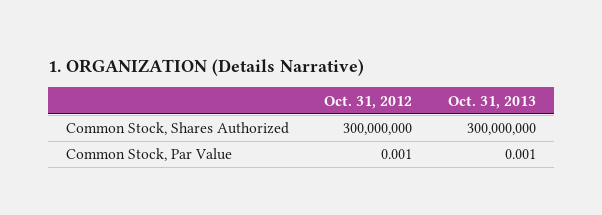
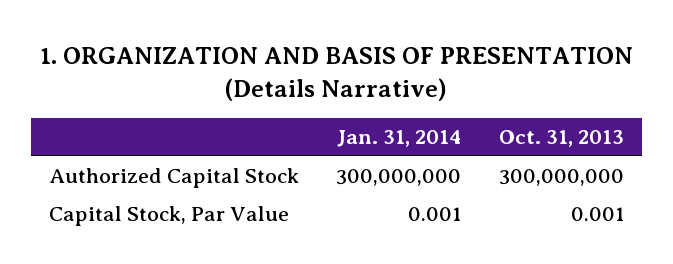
[47,58,364,76] 1. ORGANIZATION (Details Narrative) -> [40,46,634,101] 1. ORGANIZATION AND BASIS OF PRESENTATION (Details Narrative)
[324,95,413,109] Oct. 31, 2012 -> none
none -> [337,130,462,148] Jan. 31, 2014
[65,122,289,136] Common Stock, Shares Authorized -> [49,168,300,189] Authorized Capital Stock
[65,148,232,162] Common Stock, Par Value -> [49,206,290,227] Capital Stock, Par Value

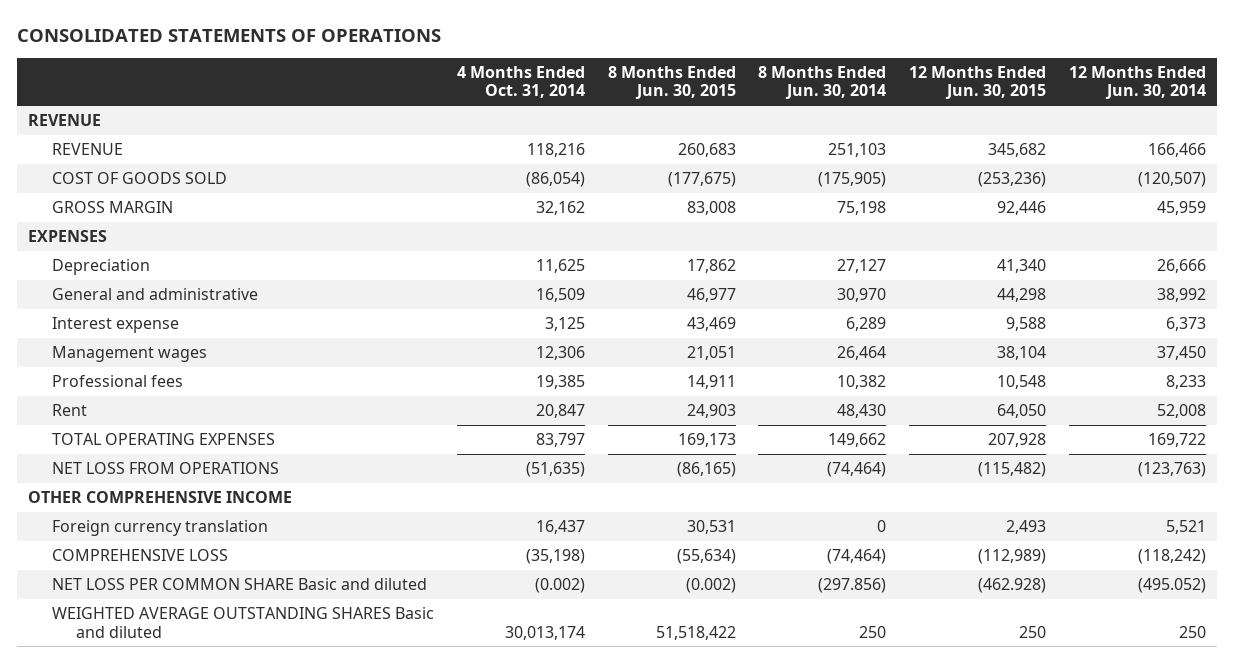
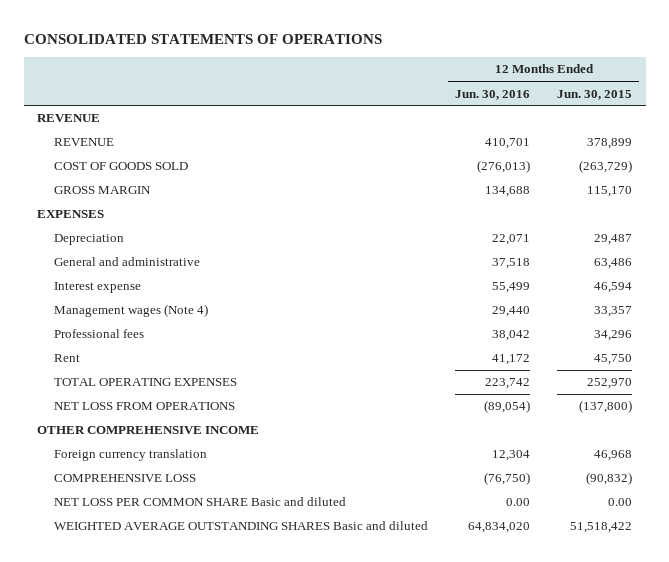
[456,66,585,99] 4 Months Ended Oct. 31, 2014 -> none
[607,66,736,100] 8 Months Ended Jun. 30, 2015 -> none
[758,66,887,100] 8 Months Ended Jun. 30, 2014 -> none
[1069,66,1207,100] 12 Months Ended Jun. 30, 2014 -> none
none -> [454,89,530,100] Jun. 30, 2016
[988,143,1047,158] 345,682 -> [587,138,633,150] 378,899
[978,172,1047,188] (253,236) -> [579,160,633,174] (263,729)
[997,201,1047,216] 92,446 -> [587,186,633,198] 115,170
[997,259,1047,274] 41,340 -> [594,234,633,246] 29,487
[997,288,1047,303] 44,298 -> [594,258,633,270] 63,486
[1006,317,1047,332] 9,588 -> [594,282,633,294] 46,594
[52,346,208,363] Management wages -> [53,304,208,318] Management wages (Note 4)
[997,346,1047,361] 38,104 -> [594,306,633,318] 33,357
[997,375,1047,390] 10,548 -> [594,330,633,342] 34,296
[997,404,1047,419] 64,050 -> [594,354,633,366] 45,750
[988,433,1047,448] 207,928 -> [587,378,633,390] 252,970
[978,462,1047,478] (115,482) -> [579,400,633,414] (137,800)
[1006,520,1047,535] 2,493 -> [594,450,633,462] 46,968
[978,549,1047,565] (112,989) -> [586,472,633,486] (90,832)
[978,578,1047,594] (462.928) -> [608,498,633,507] 0.00
[1019,625,1047,638] 250 -> [570,522,633,534] 51,518,422

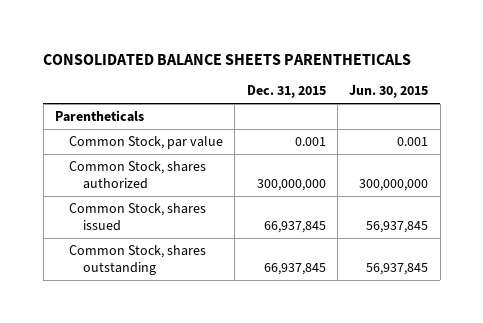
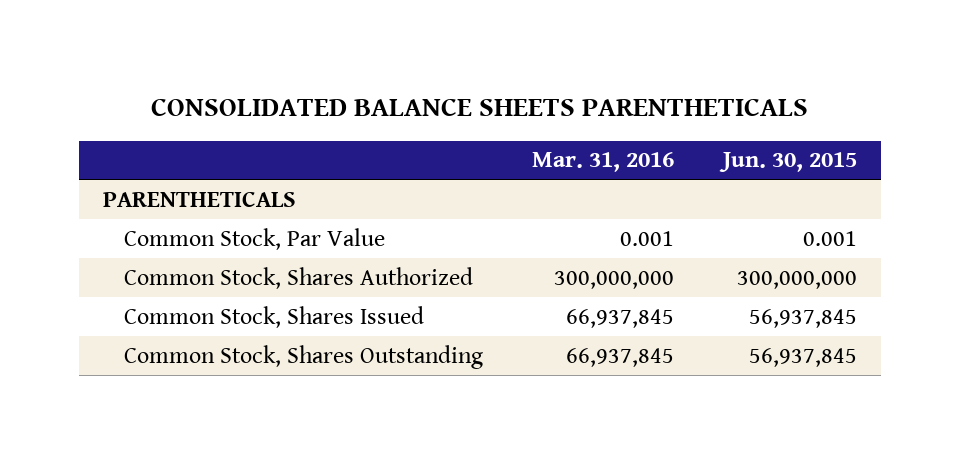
[246,85,326,99] Dec. 31, 2015 -> none
none -> [531,152,674,173] Mar. 31, 2016
[54,109,144,122] Parentheticals -> [103,191,297,207] PARENTHETICALS
[69,135,224,149] Common Stock, par value -> [124,227,386,250] Common Stock, Par Value
[69,160,207,190] Common Stock, shares authorized -> [124,266,474,289] Common Stock, Shares Authorized
[69,202,207,232] Common Stock, shares issued -> [124,305,425,328] Common Stock, Shares Issued
[69,244,207,276] Common Stock, shares outstanding -> [124,344,484,369] Common Stock, Shares Outstanding

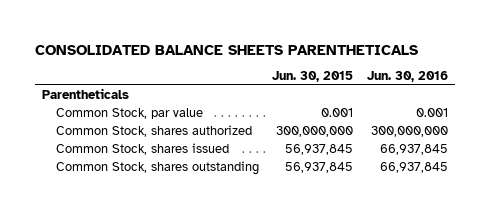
[531,152,674,173] Mar. 31, 2016 -> none
none -> [366,71,448,83] Jun. 30, 2016
[103,191,297,207] PARENTHETICALS -> [42,88,130,100] Parentheticals
[124,227,386,250] Common Stock, Par Value -> [55,108,203,120] Common Stock, par value
[124,266,474,289] Common Stock, Shares Authorized -> [55,125,252,138] Common Stock, shares authorized
[124,305,425,328] Common Stock, Shares Issued -> [55,143,229,156] Common Stock, shares issued
[124,344,484,369] Common Stock, Shares Outstanding -> [55,161,259,176] Common Stock, shares outstanding

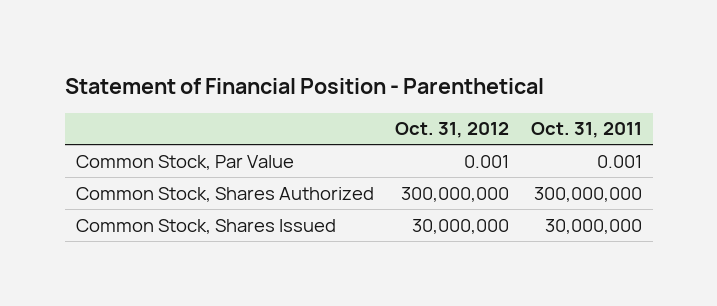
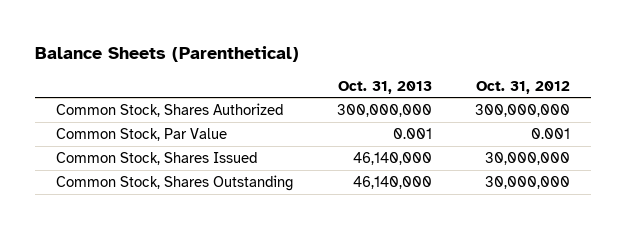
[64,77,544,94] Statement of Financial Position - Parenthetical -> [34,45,299,62] Balance Sheets (Parenthetical)
[530,122,642,139] Oct. 31, 2011 -> none
none -> [337,80,432,94] Oct. 31, 2013
[75,154,294,170] Common Stock, Par Value -> [56,127,228,141] Common Stock, Par Value
none -> [56,174,294,191] Common Stock, Shares Outstanding

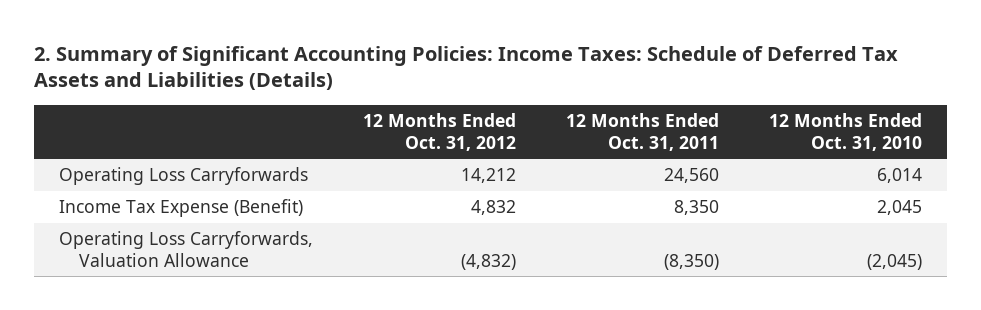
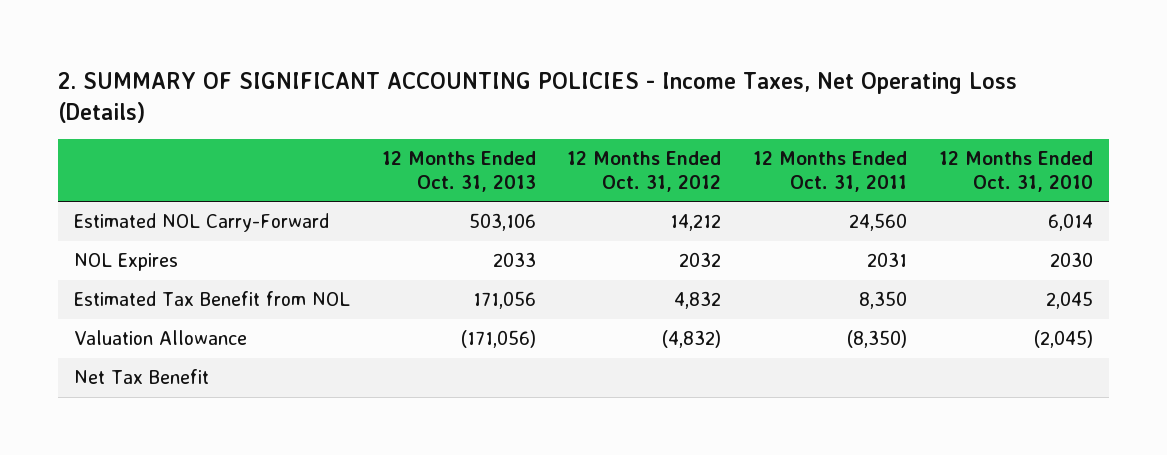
[33,45,898,91] 2. Summary of Significant Accounting Policies: Income Taxes: Schedule of Deferred Tax Assets and Liabilities (Details) -> [58,71,1018,123] 2. SUMMARY OF SIGNIFICANT ACCOUNTING POLICIES - Income Taxes, Net Operating Loss (Details)
none -> [381,151,536,192] 12 Months Ended Oct. 31, 2013
[58,167,308,186] Operating Loss Carryforwards -> [73,213,329,233] Estimated NOL Carry-Forward
none -> [73,253,178,272] NOL Expires
[58,199,303,218] Income Tax Expense (Benefit) -> [73,291,350,307] Estimated Tax Benefit from NOL
[58,231,313,267] Operating Loss Carryforwards, Valuation Allowance -> [73,330,247,346] Valuation Allowance
none -> [73,369,209,385] Net Tax Benefit

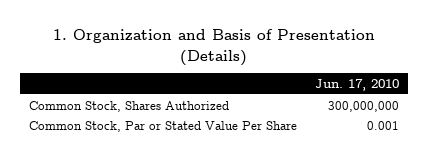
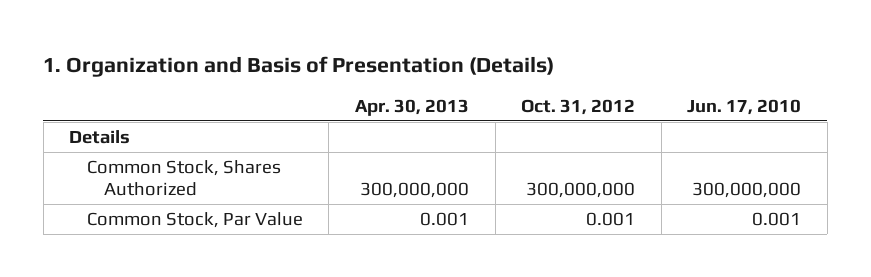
none -> [355,98,470,116] Apr. 30, 2013
none -> [521,98,636,115] Oct. 31, 2012
none -> [69,130,131,145] Details
[29,120,298,132] Common Stock, Par or Stated Value Per Share -> [86,212,303,229] Common Stock, Par Value

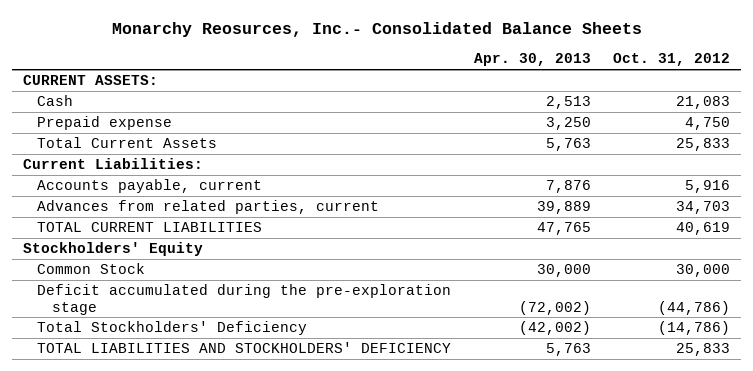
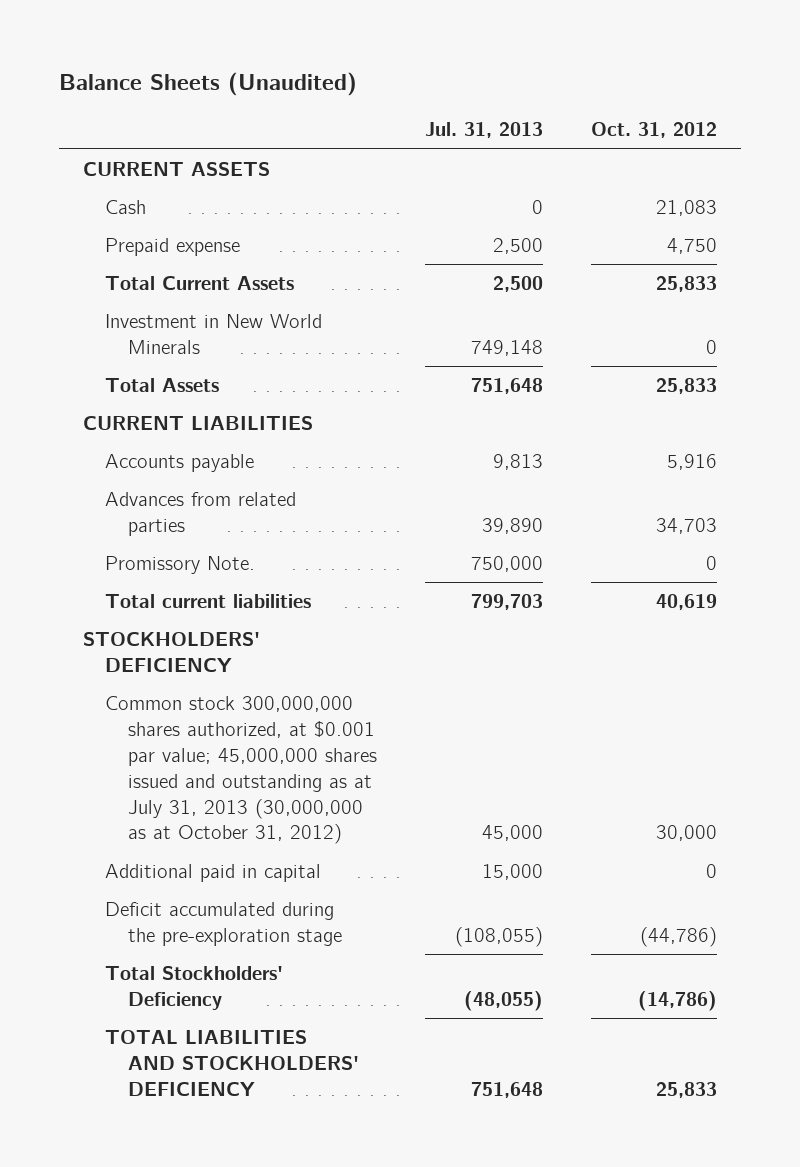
[111,22,642,38] Monarchy Reosurces, Inc.- Consolidated Balance Sheets -> [58,72,357,97] Balance Sheets (Unaudited)
[473,53,591,67] Apr. 30, 2013 -> none
none -> [425,122,544,139] Jul. 31, 2013
[23,75,159,86] CURRENT ASSETS: -> [82,162,270,177] CURRENT ASSETS
none -> [105,314,323,355] Investment in New World Minerals
none -> [105,378,220,393] Total Assets
[23,158,204,170] Current Liabilities: -> [82,416,313,431] CURRENT LIABILITIES
[37,179,263,194] Accounts payable, current -> [105,454,255,473] Accounts payable
[37,200,380,215] Advances from related parties, current -> [105,492,297,537] Advances from related parties
none -> [105,556,256,575] Promissory Note.
[37,222,263,233] TOTAL CURRENT LIABILITIES -> [105,594,312,609] Total current liabilities
[23,242,204,257] Stockholders' Equity -> [82,632,260,673] STOCKHOLDERS' DEFICIENCY
[37,263,146,275] Common Stock -> [105,696,377,845] Common stock 300,000,000 shares authorized, at $0.001 par value; 45,000,000 shares issued and outstanding as at July 31, 2013 (30,000,000 as at October 31, 2012)
none -> [105,864,322,883] Additional paid in capital

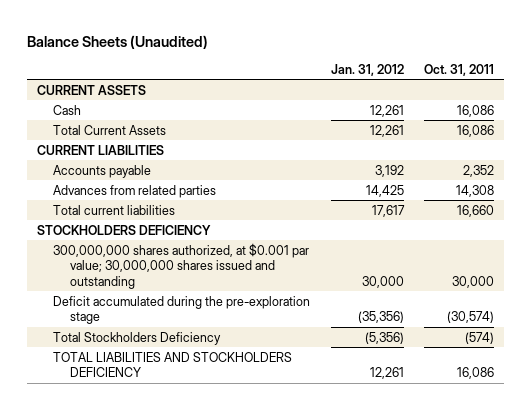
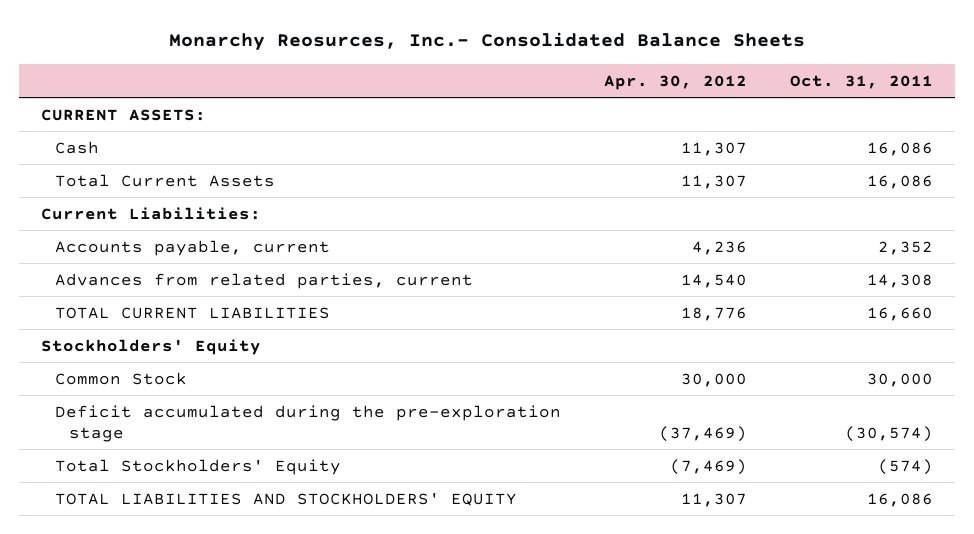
[27,34,209,49] Balance Sheets (Unaudited) -> [168,32,805,52] Monarchy Reosurces, Inc.- Consolidated Balance Sheets
[330,63,404,76] Jan. 31, 2012 -> none
none -> [604,74,748,90] Apr. 30, 2012
[37,84,147,95] CURRENT ASSETS -> [40,108,206,121] CURRENT ASSETS:
[53,242,310,289] 300,000,000 shares authorized, at $0.001 par value; 30,000,000 shares issued and outstanding -> none
[37,144,165,155] CURRENT LIABILITIES -> [40,206,261,220] Current Liabilities:
[53,164,152,178] Accounts payable -> [55,239,331,256] Accounts payable, current
[53,184,217,198] Advances from related parties -> [55,272,474,289] Advances from related parties, current
[53,204,176,215] Total current liabilities -> [55,306,331,319] TOTAL CURRENT LIABILITIES
[37,224,212,235] STOCKHOLDERS DEFICIENCY -> [40,338,261,355] Stockholders' Equity
none -> [55,371,188,385] Common Stock
[53,331,222,345] Total Stockholders Deficiency -> [55,458,342,475] Total Stockholders' Equity
[53,351,293,378] TOTAL LIABILITIES AND STOCKHOLDERS DEFICIENCY -> [55,492,518,506] TOTAL LIABILITIES AND STOCKHOLDERS' EQUITY

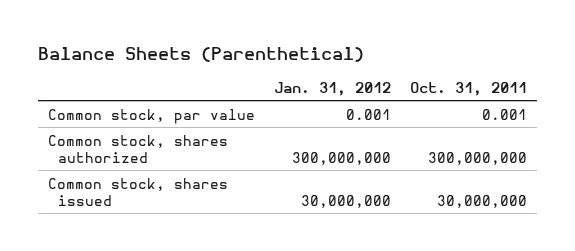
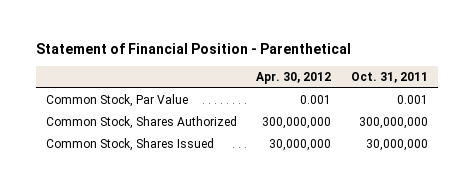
[37,46,364,62] Balance Sheets (Parenthetical) -> [35,43,351,55] Statement of Financial Position - Parenthetical
[274,81,392,96] Jan. 31, 2012 -> none
none -> [256,72,332,85] Apr. 30, 2012
[47,108,255,124] Common stock, par value -> [45,94,188,108] Common Stock, Par Value
[47,134,228,163] Common stock, shares authorized -> [45,116,237,130] Common Stock, Shares Authorized
[47,177,228,206] Common stock, shares issued -> [45,138,214,152] Common Stock, Shares Issued

